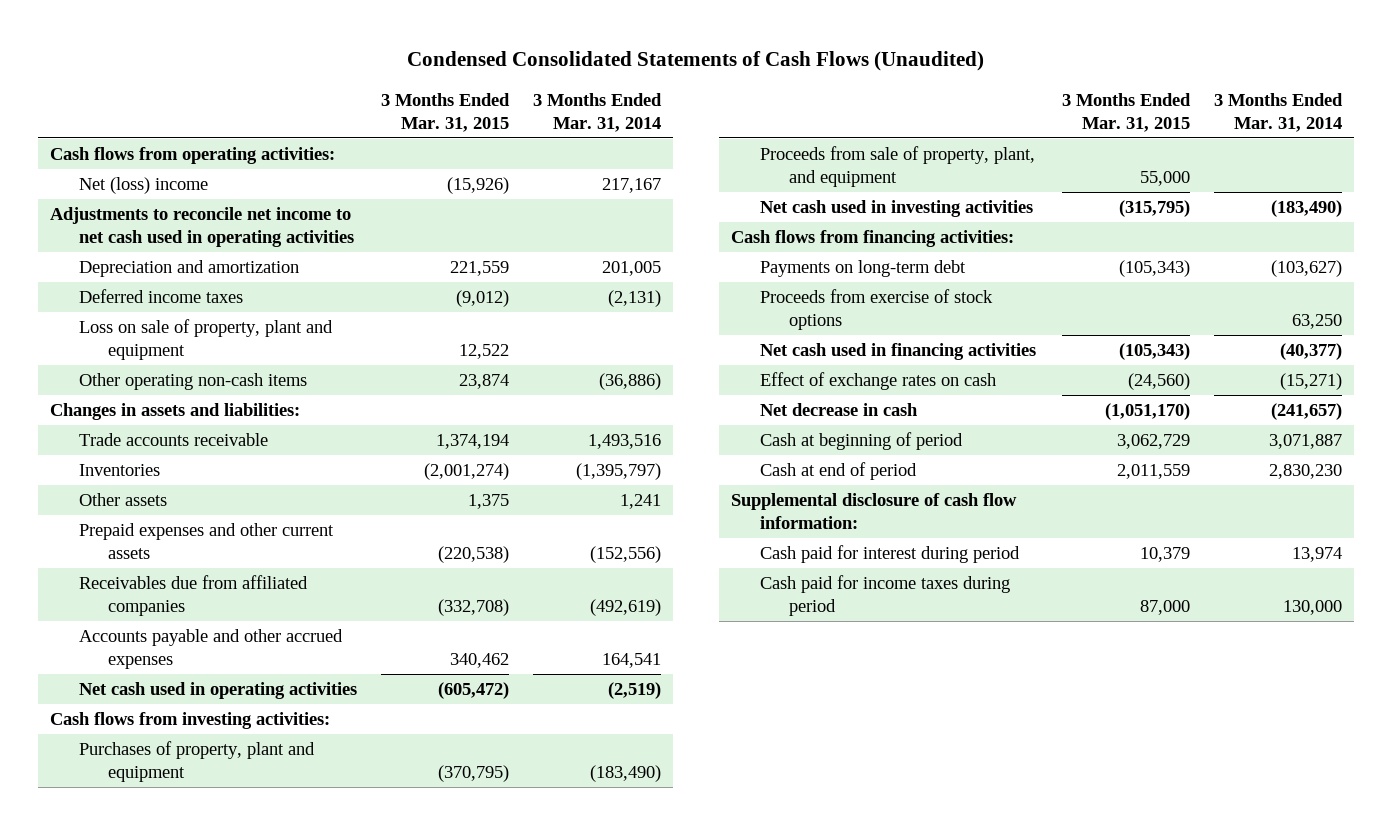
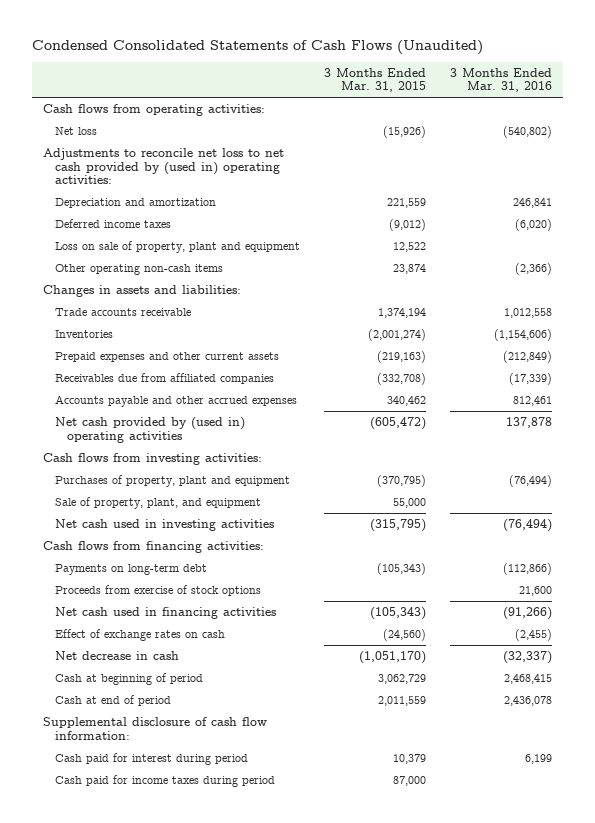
[532,92,662,132] 3 Months Ended Mar. 31, 2014 -> none
none -> [449,67,552,93] 3 Months Ended Mar. 31, 2016
[78,177,208,195] Net (loss) income -> [55,127,98,136] Net loss
[49,207,354,248] Adjustments to reconcile net income to net cash used in operating activities -> [43,148,285,185] Adjustments to reconcile net loss to net cash provided by (used in) operating activities:
[78,493,167,507] Other assets -> none
[437,546,509,564] (220,538) -> [376,351,426,364] (219,163)
[78,682,357,700] Net cash used in operating activities -> [55,417,246,443] Net cash provided by (used in) operating activities
[759,146,1035,188] Proceeds from sale of property, plant, and equipment -> [55,497,262,510] Sale of property, plant, and equipment

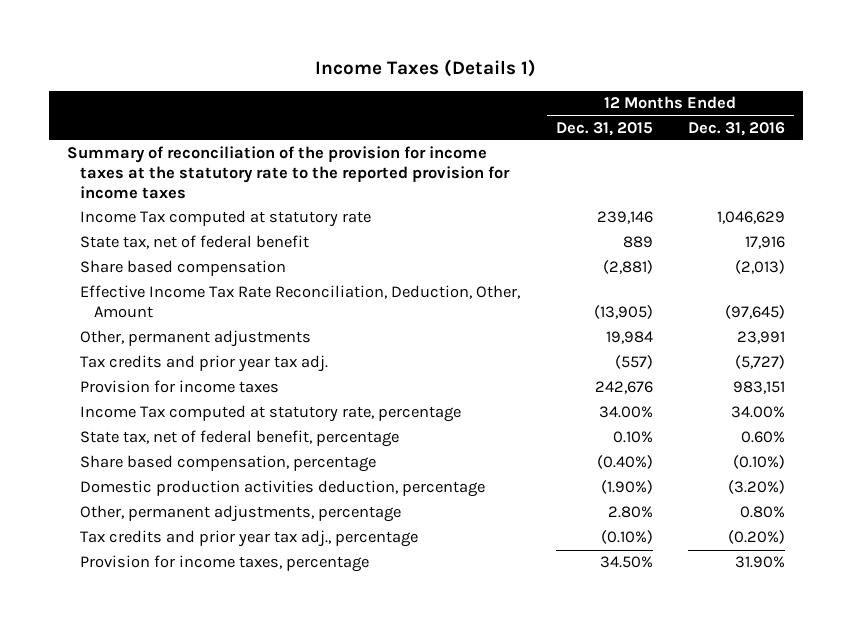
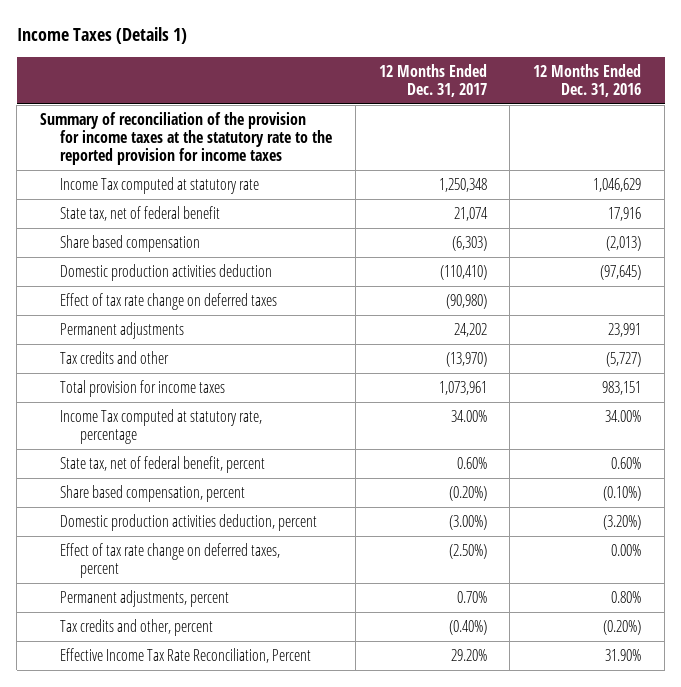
[555,121,653,136] Dec. 31, 2015 -> none
none -> [378,63,487,97] 12 Months Ended Dec. 31, 2017
[80,285,521,319] Effective Income Tax Rate Reconciliation, Deduction, Other, Amount -> [59,264,272,282] Domestic production activities deduction
none -> [59,293,277,311] Effect of tax rate change on deferred taxes
[80,330,312,348] Other, permanent adjustments -> [59,322,184,340] Permanent adjustments
[80,355,329,373] Tax credits and prior year tax adj. -> [59,351,169,365] Tax credits and other
[80,380,280,394] Provision for income taxes -> [59,380,225,398] Total provision for income taxes
[80,430,400,448] State tax, net of federal benefit, percentage -> [59,456,265,474] State tax, net of federal benefit, percent
[80,455,377,473] Share based compensation, percentage -> [59,485,245,503] Share based compensation, percent
[80,480,486,498] Domestic production activities deduction, percentage -> [59,514,317,532] Domestic production activities deduction, percent
none -> [59,543,280,579] Effect of tax rate change on deferred taxes, percent
[80,505,402,523] Other, permanent adjustments, percentage -> [59,590,229,608] Permanent adjustments, percent
[80,530,419,548] Tax credits and prior year tax adj., percentage -> [59,619,213,637] Tax credits and other, percent
[80,555,370,573] Provision for income taxes, percentage -> [59,648,311,664] Effective Income Tax Rate Reconciliation, Percent

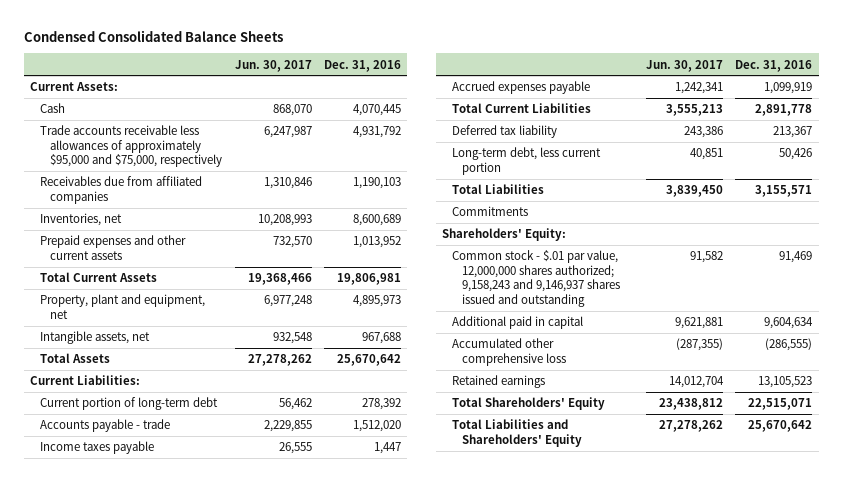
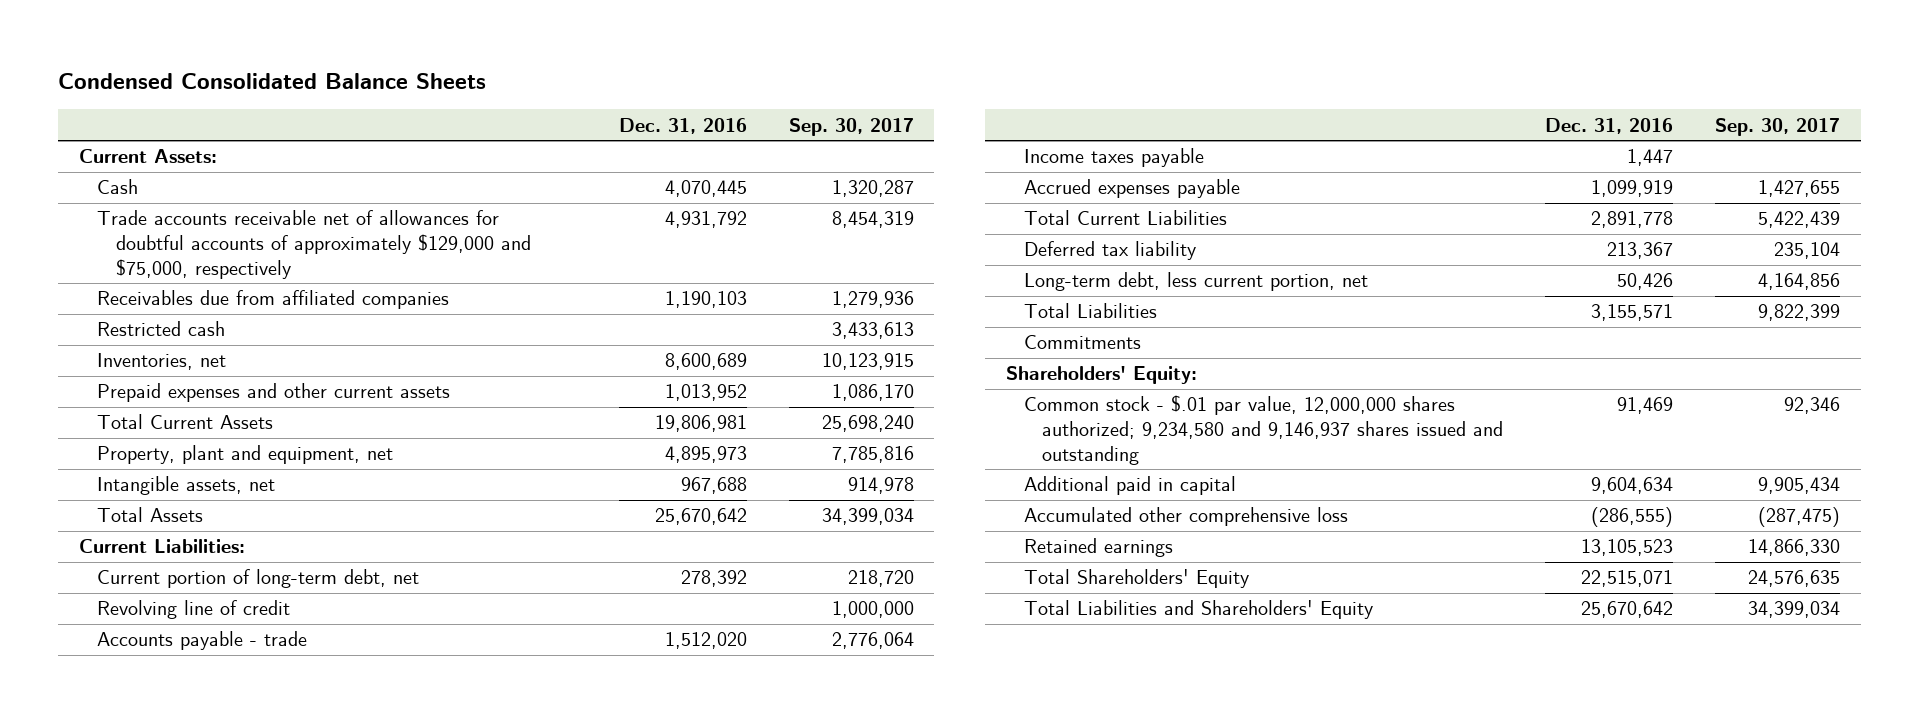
[234,59,312,72] Jun. 30, 2017 -> none
none -> [788,117,914,136] Sep. 30, 2017
[40,125,223,168] Trade accounts receivable less allowances of approximately $95,000 and $75,000, respectively -> [97,210,531,279] Trade accounts receivable net of allowances for doubtful accounts of approximately $129,000 and $75,000, respectively
none -> [97,321,226,337] Restricted cash
[40,397,219,411] Current portion of long-term debt -> [97,569,420,589] Current portion of long-term debt, net
none -> [97,600,291,620] Revolving line of credit
[451,147,601,175] Long-term debt, less current portion -> [1023,272,1368,292] Long-term debt, less current portion, net
[451,250,620,307] Common stock - $.01 par value, 12,000,000 shares authorized; 9,158,243 and 9,146,937 shares issued and outstanding -> [1023,395,1504,465] Common stock - $.01 par value, 12,000,000 shares authorized; 9,234,580 and 9,146,937 shares issued and outstanding

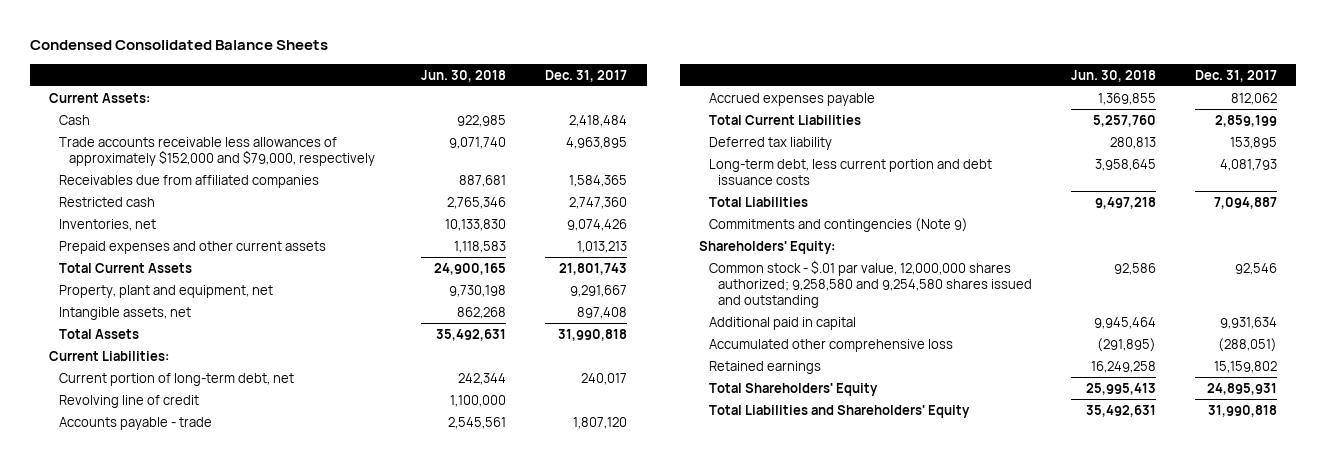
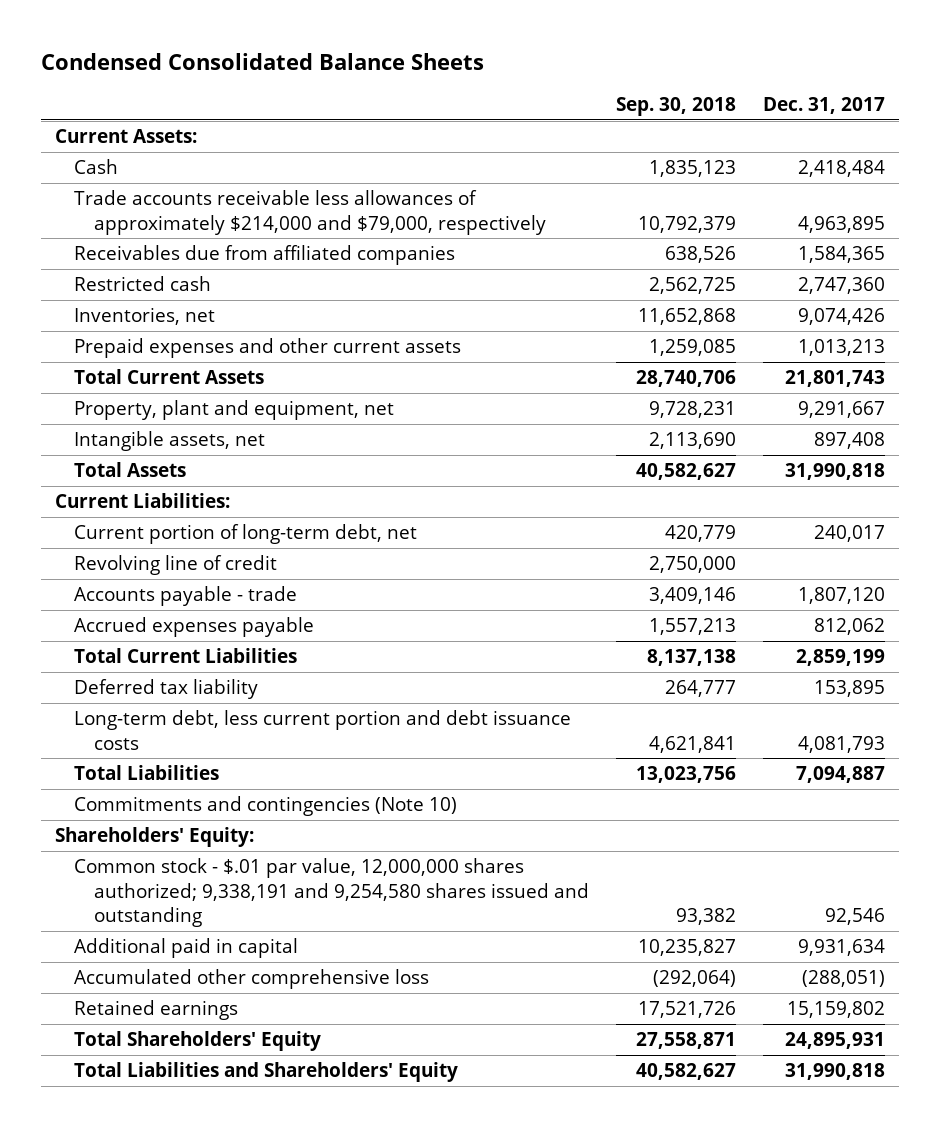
[421,69,507,82] Jun. 30, 2018 -> none
none -> [615,97,736,117] Sep. 30, 2018
[58,136,375,166] Trade accounts receivable less allowances of approximately $152,000 and $79,000, respectively -> [74,190,546,235] Trade accounts receivable less allowances of approximately $214,000 and $79,000, respectively
[708,217,968,232] Commitments and contingencies (Note 9) -> [74,796,458,817] Commitments and contingencies (Note 10)
[708,259,1033,308] Common stock - $.01 par value, 12,000,000 shares authorized; 9,258,580 and 9,254,580 shares issued and outstanding -> [74,858,589,927] Common stock - $.01 par value, 12,000,000 shares authorized; 9,338,191 and 9,254,580 shares issued and outstanding

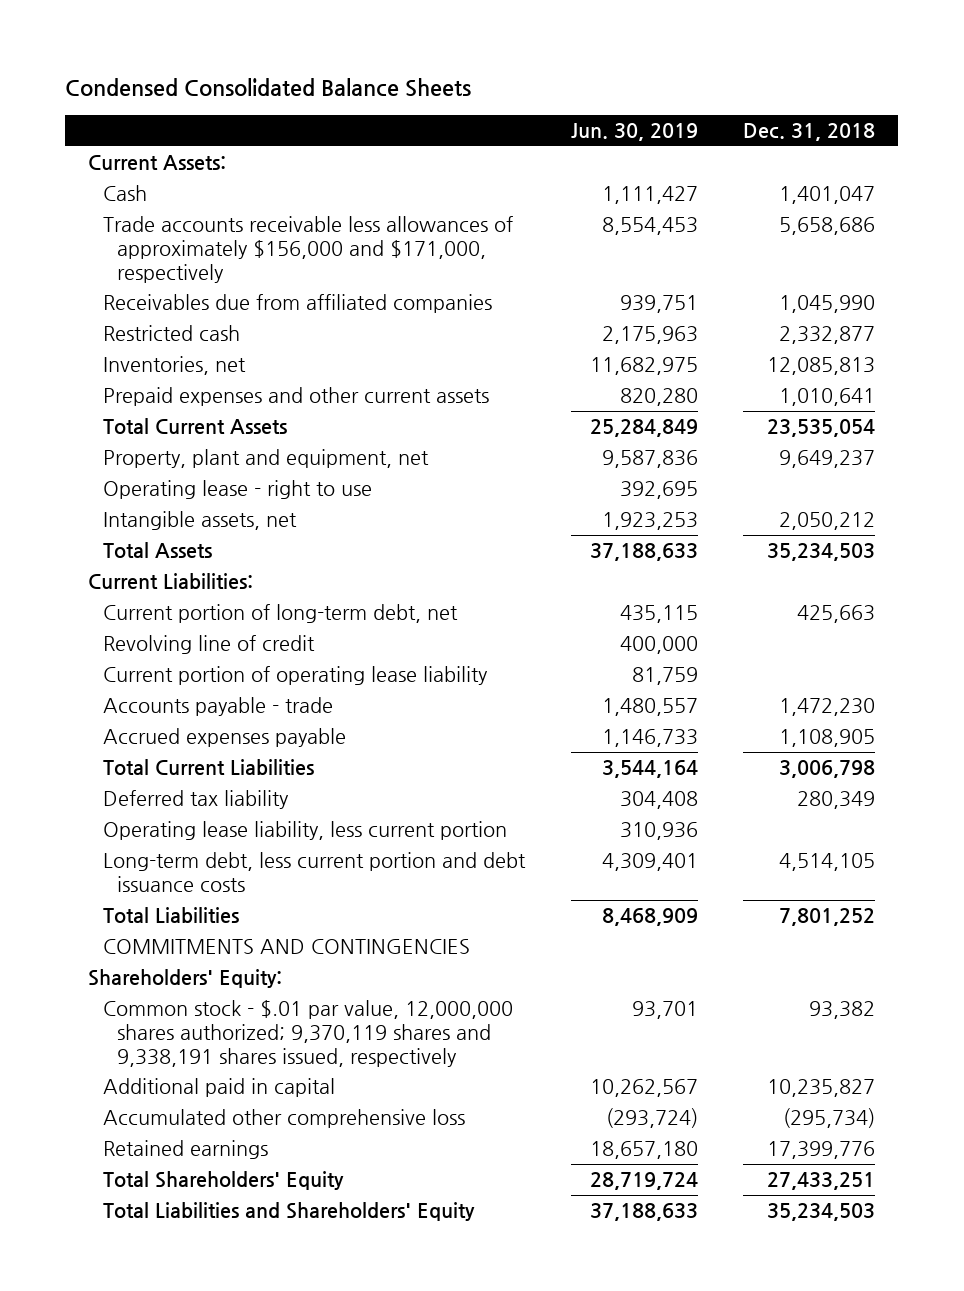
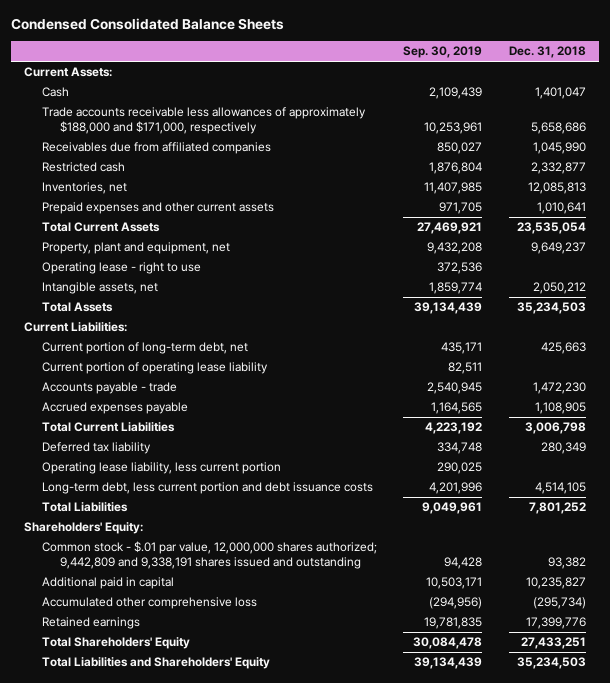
[570,122,698,141] Jun. 30, 2019 -> none
none -> [403,46,483,59] Sep. 30, 2019
[102,216,513,283] Trade accounts receivable less allowances of approximately $156,000 and $171,000, respectively -> [41,107,366,135] Trade accounts receivable less allowances of approximately $188,000 and $171,000, respectively
[102,635,315,655] Revolving line of credit -> none
[102,939,470,955] COMMITMENTS AND CONTINGENCIES -> none
[102,1000,513,1067] Common stock - $.01 par value, 12,000,000 shares authorized; 9,370,119 shares and 9,338,191 shares issued, respectively -> [41,541,377,570] Common stock - $.01 par value, 12,000,000 shares authorized; 9,442,809 and 9,338,191 shares issued and outstanding

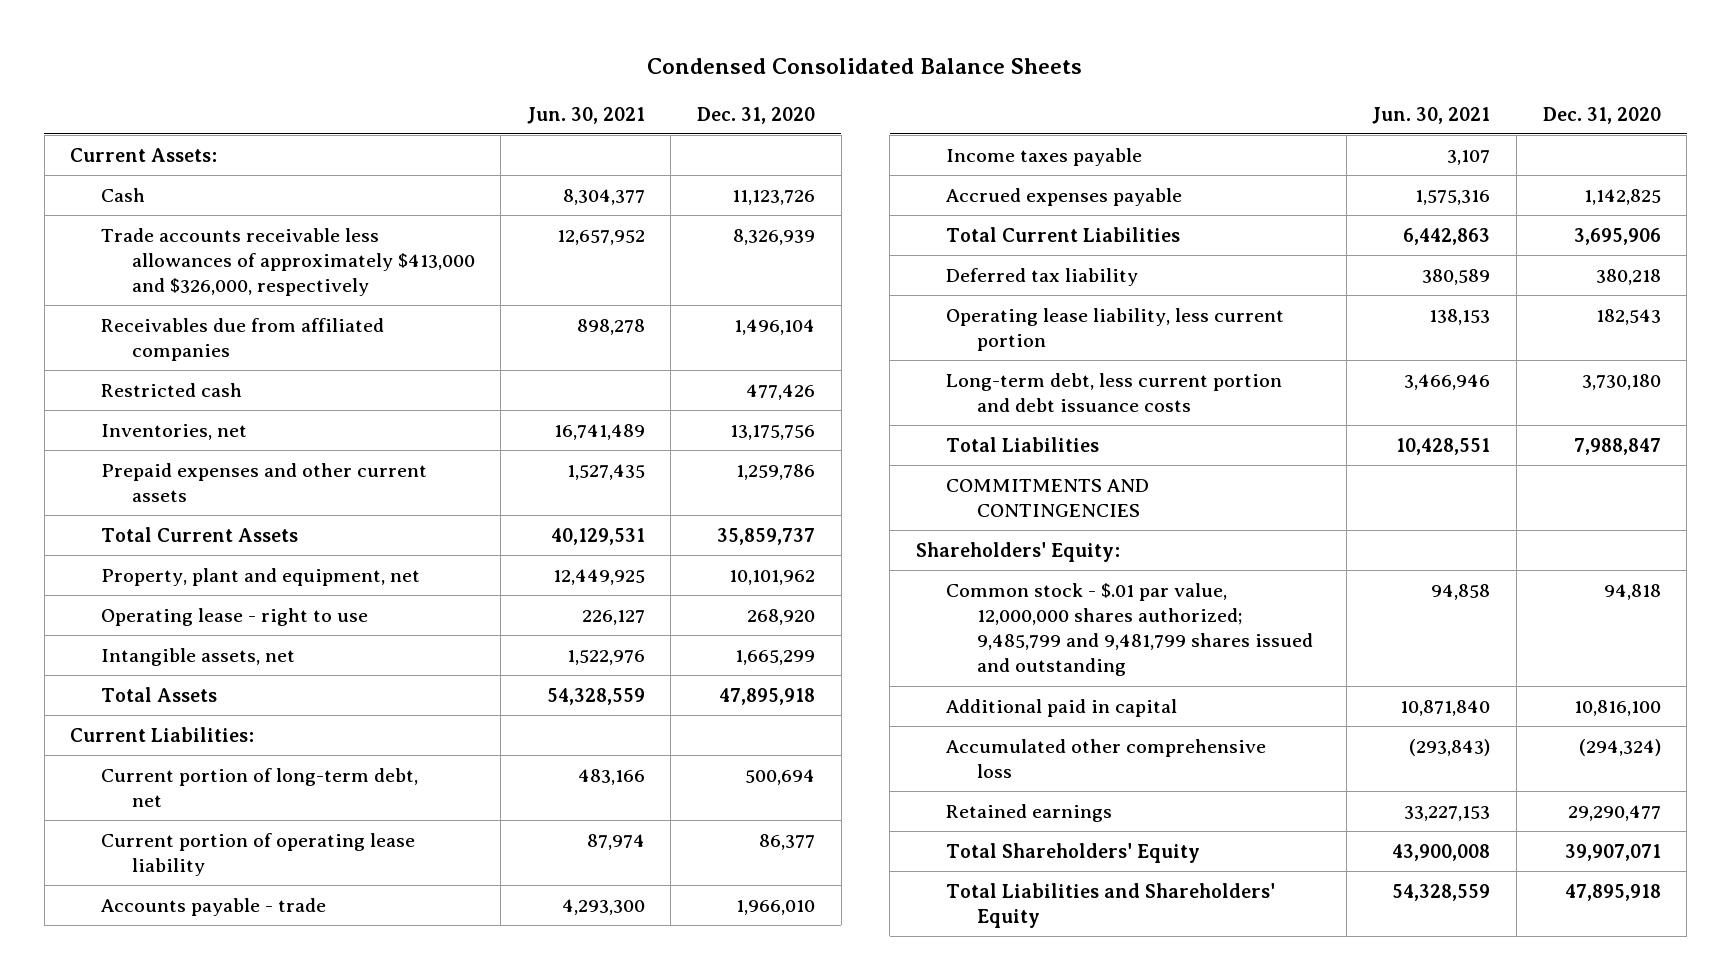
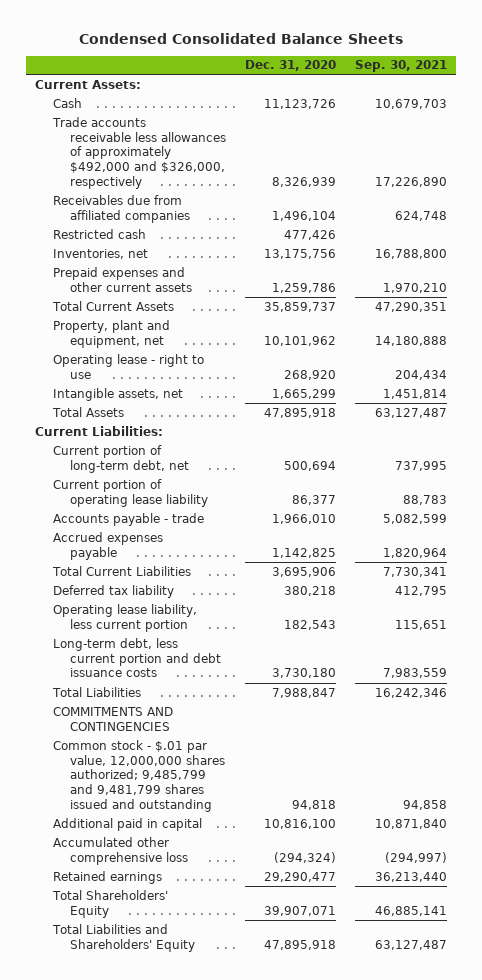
[526,106,645,124] Jun. 30, 2021 -> none
none -> [354,60,447,73] Sep. 30, 2021
[100,227,475,297] Trade accounts receivable less allowances of approximately $413,000 and $326,000, respectively -> [51,116,227,190] Trade accounts receivable less allowances of approximately $492,000 and $326,000, respectively
[946,147,1143,166] Income taxes payable -> none
[915,541,1120,562] Shareholders' Equity: -> none

